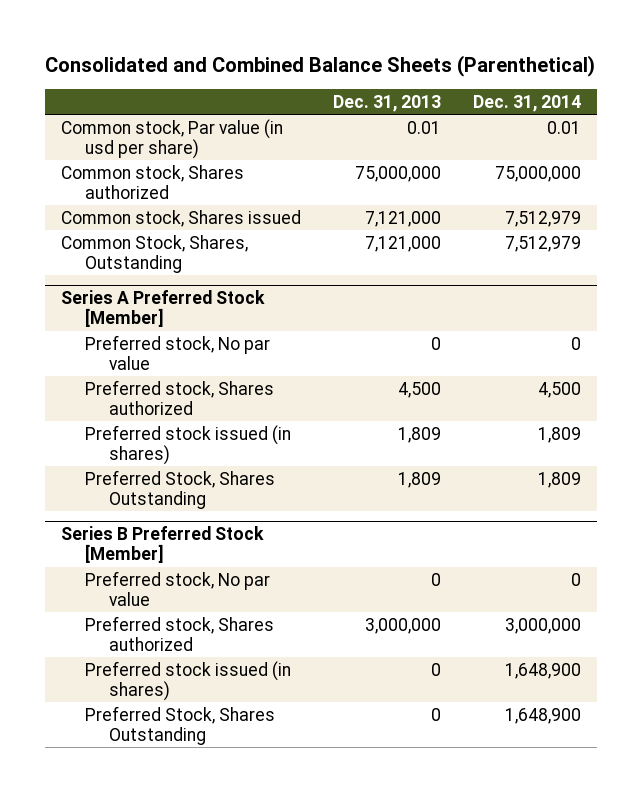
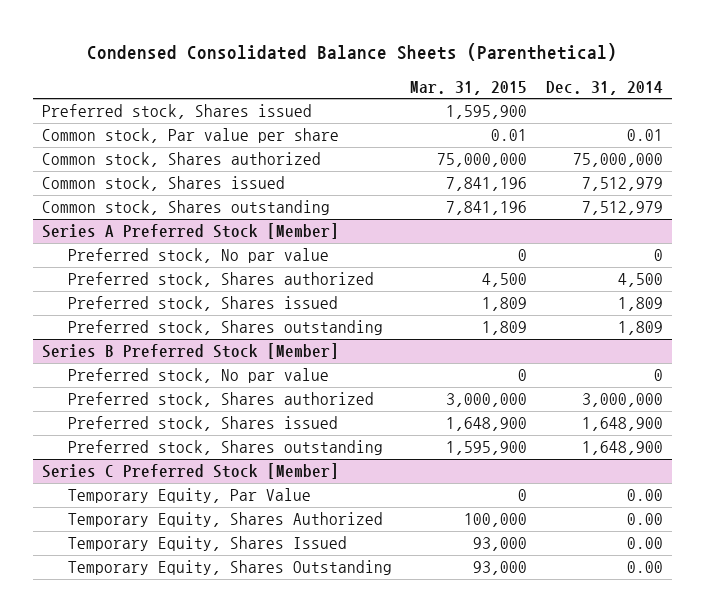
[45,55,596,78] Consolidated and Combined Balance Sheets (Parenthetical) -> [87,42,618,61] Condensed Consolidated Balance Sheets (Parenthetical)
[333,94,442,112] Dec. 31, 2013 -> none
none -> [410,80,528,95] Mar. 31, 2015
none -> [41,104,312,120] Preferred stock, Shares issued
[61,118,284,160] Common stock, Par value (in usd per share) -> [41,128,339,144] Common stock, Par value per share
[61,234,249,274] Common Stock, Shares, Outstanding -> [41,200,330,216] Common stock, Shares outstanding
[85,424,292,466] Preferred stock issued (in shares) -> [67,296,338,312] Preferred stock, Shares issued
[85,469,276,510] Preferred Stock, Shares Outstanding -> [67,320,383,336] Preferred stock, Shares outstanding
[85,660,292,702] Preferred stock issued (in shares) -> [67,416,338,432] Preferred stock, Shares issued
[85,705,276,746] Preferred Stock, Shares Outstanding -> [67,440,383,456] Preferred stock, Shares outstanding
none -> [41,463,339,480] Series C Preferred Stock [Member]
none -> [67,488,311,504] Temporary Equity, Par Value
none -> [67,512,383,528] Temporary Equity, Shares Authorized
none -> [67,536,347,552] Temporary Equity, Shares Issued
none -> [67,560,392,576] Temporary Equity, Shares Outstanding

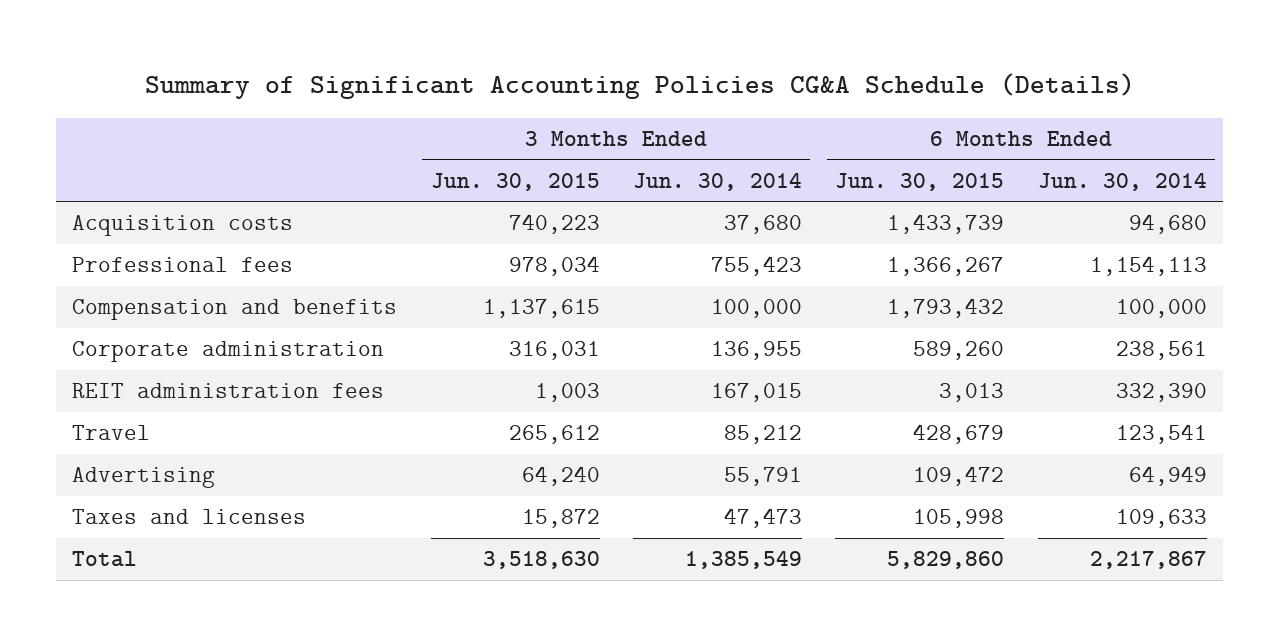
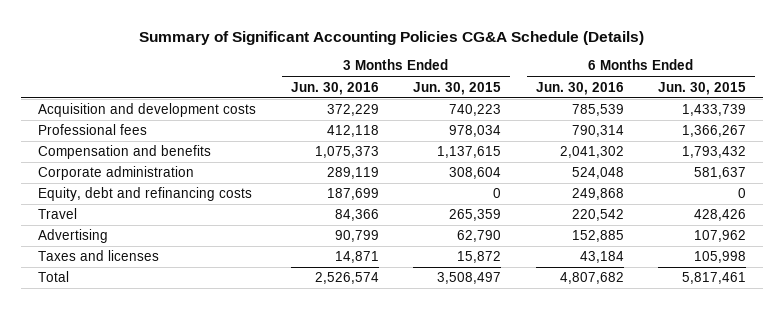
[633,172,803,191] Jun. 30, 2014 -> none
[1037,172,1207,191] Jun. 30, 2014 -> none
none -> [290,81,379,95] Jun. 30, 2016
none -> [535,81,624,95] Jun. 30, 2016
[72,215,294,237] Acquisition costs -> [37,103,256,118] Acquisition and development costs
[72,383,385,399] REIT administration fees -> none
[508,341,600,361] 316,031 -> [449,167,502,180] 308,604
[913,341,1005,361] 589,260 -> [694,167,747,180] 581,637
none -> [37,187,252,202] Equity, debt and refinancing costs
[508,425,600,445] 265,612 -> [449,209,502,222] 265,359
[913,424,1005,445] 428,679 -> [694,209,747,222] 428,426
[521,466,600,487] 64,240 -> [457,230,502,243] 62,790
[913,466,1005,487] 109,472 -> [694,230,747,243] 107,962
[482,551,600,570] 3,518,630 -> [437,272,502,285] 3,508,497
[887,551,1005,570] 5,829,860 -> [682,272,747,285] 5,817,461

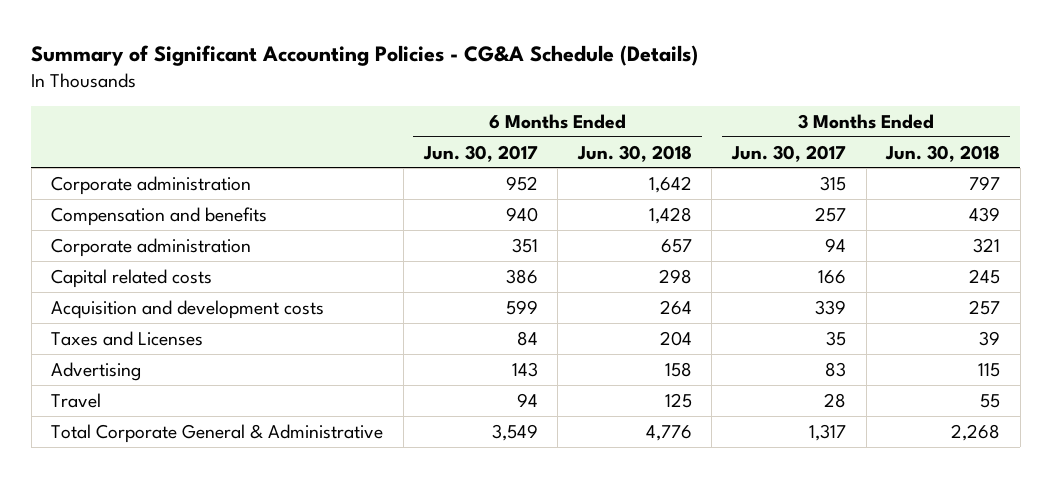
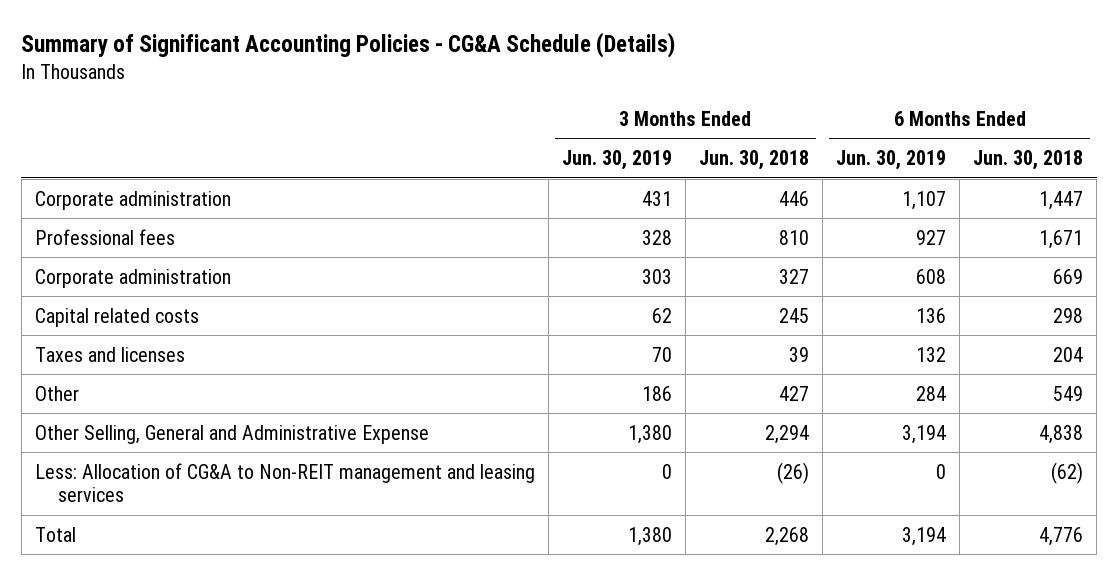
[422,144,538,162] Jun. 30, 2017 -> none
[730,144,846,162] Jun. 30, 2017 -> none
none -> [561,149,672,170] Jun. 30, 2019
none -> [836,149,947,170] Jun. 30, 2019
[51,206,268,226] Compensation and benefits -> none
[648,175,692,193] 1,642 -> [1039,190,1084,210] 1,447
[969,175,1001,190] 797 -> [779,190,810,206] 446
none -> [34,228,175,245] Professional fees
[660,238,692,253] 657 -> [1053,268,1084,284] 669
[973,237,1001,253] 321 -> [779,268,810,284] 327
[51,299,325,319] Acquisition and development costs -> none
[51,361,142,381] Advertising -> none
[51,392,102,408] Travel -> none
[51,330,204,346] Taxes and Licenses -> [34,346,185,362] Taxes and licenses
none -> [34,385,79,401] Other
none -> [34,424,429,444] Other Selling, General and Administrative Expense
none -> [34,462,535,503] Less: Allocation of CG&A to Non-REIT management and leasing services
[51,423,384,443] Total Corporate General & Administrative -> [34,526,76,542] Total

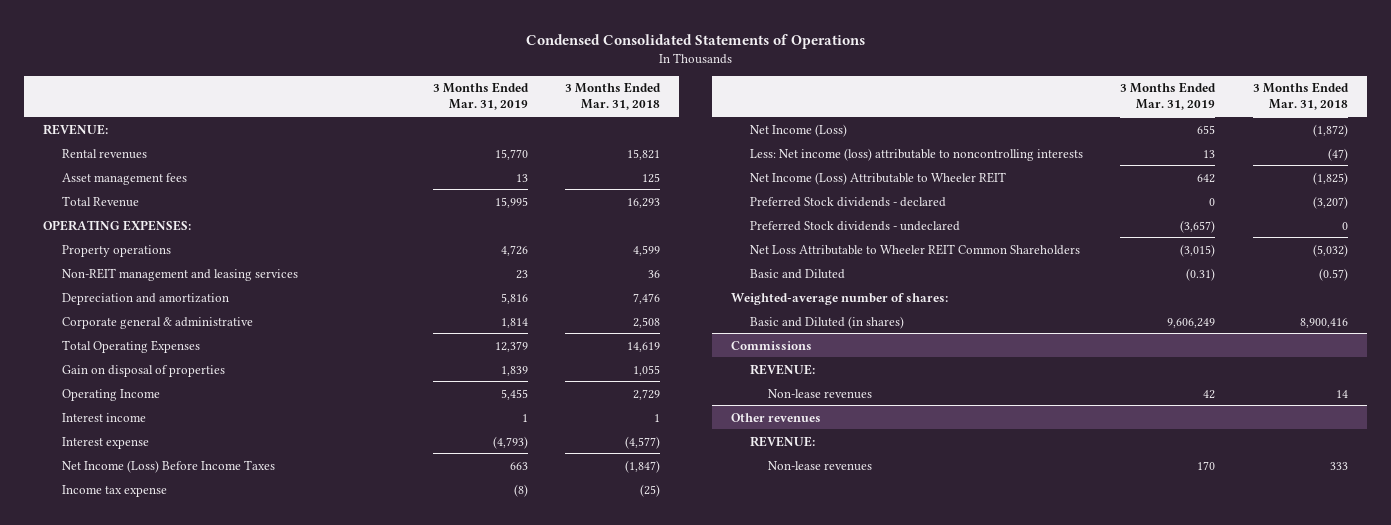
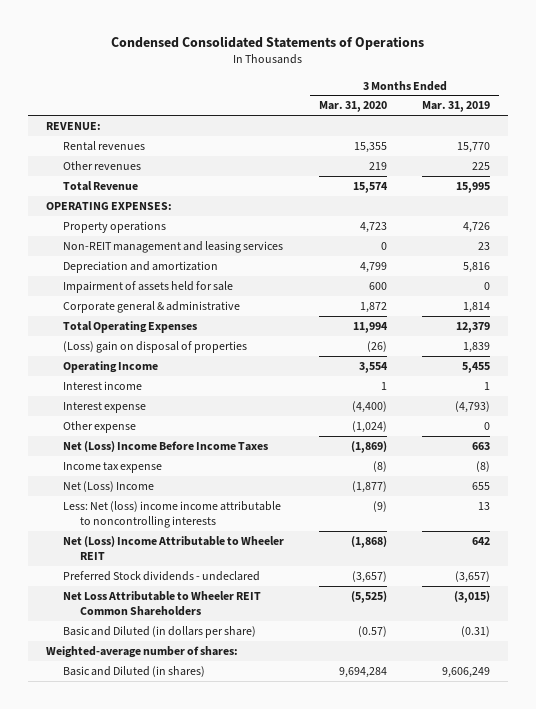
[565,82,662,111] 3 Months Ended Mar. 31, 2018 -> none
none -> [319,101,388,113] Mar. 31, 2020
[61,172,187,185] Asset management fees -> none
none -> [63,160,142,170] Other revenues
none -> [63,280,234,293] Impairment of assets held for sale
[61,364,225,377] Gain on disposal of properties -> [63,340,248,353] (Loss) gain on disposal of properties
none -> [63,420,137,433] Other expense
[61,459,275,473] Net Income (Loss) Before Income Taxes -> [63,440,269,452] Net (Loss) Income Before Income Taxes
[749,196,946,207] Preferred Stock dividends - declared -> none
[749,123,847,137] Net Income (Loss) -> [63,480,155,492] Net (Loss) Income
[749,147,1083,161] Less: Net income (loss) attributable to noncontrolling interests -> [63,500,282,528] Less: Net (loss) income income attributable to noncontrolling interests
[749,171,1006,185] Net Income (Loss) Attributable to Wheeler REIT -> [63,535,285,560] Net (Loss) Income Attributable to Wheeler REIT
[749,268,845,279] Basic and Diluted -> none
none -> [63,625,257,638] Basic and Diluted (in dollars per share)
[730,340,812,350] Commissions -> none
[749,363,815,375] REVENUE: -> none
[768,388,873,399] Non-lease revenues -> none
[730,412,821,422] Other revenues -> none
[749,435,815,447] REVENUE: -> none
[768,460,873,471] Non-lease revenues -> none

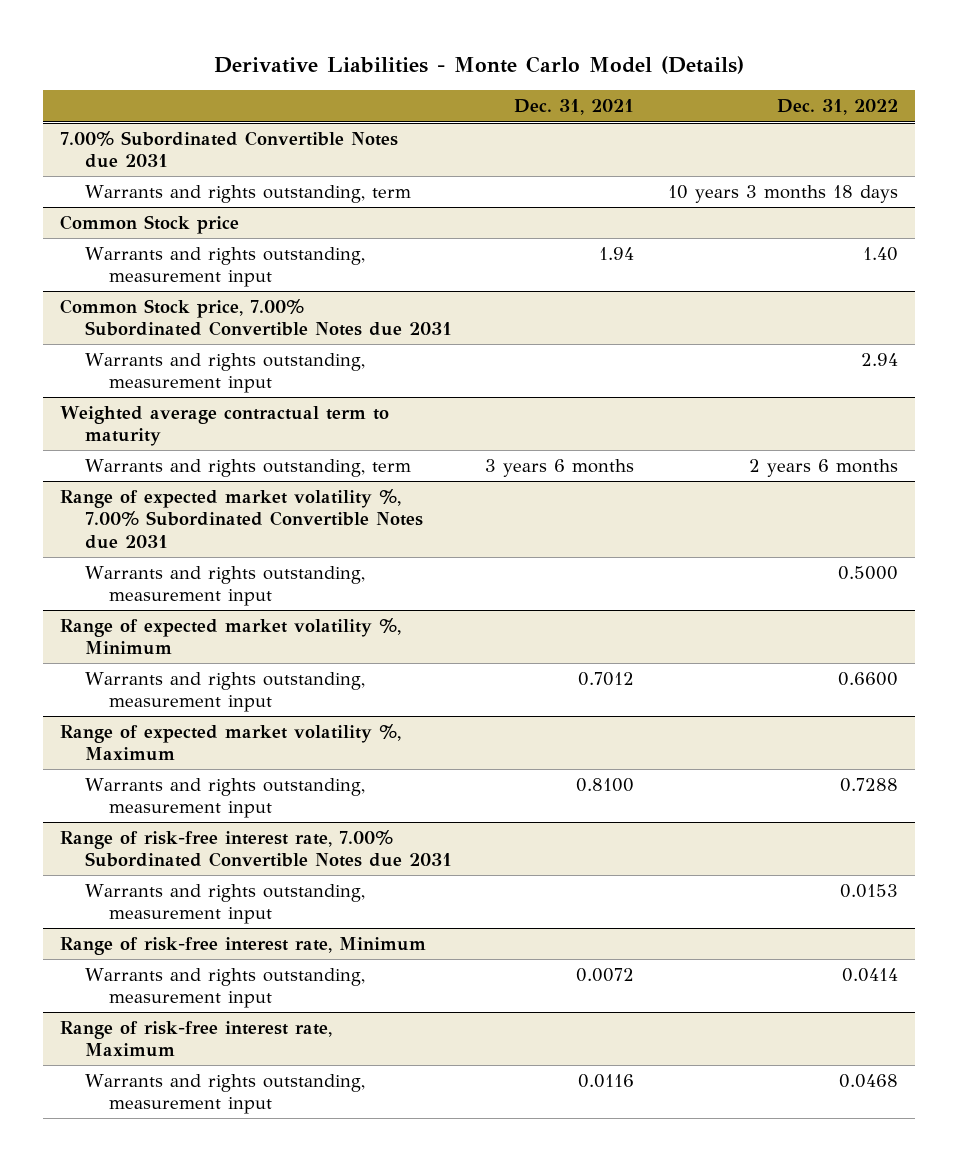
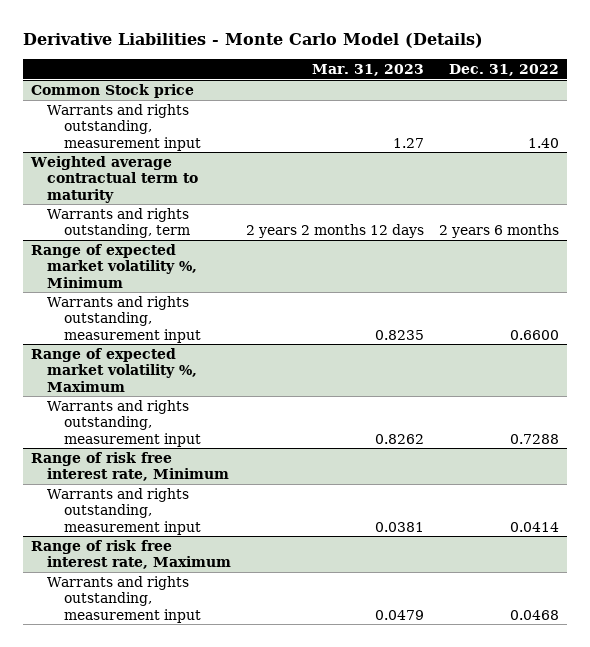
[514,99,635,116] Dec. 31, 2021 -> none
none -> [312,63,425,76] Mar. 31, 2023
[59,130,398,169] 7.00% Subordinated Convertible Notes due 2031 -> none
[84,184,411,203] Warrants and rights outstanding, term -> none
[59,298,452,337] Common Stock price, 7.00% Subordinated Convertible Notes due 2031 -> none
[84,352,365,394] Warrants and rights outstanding, measurement input -> none
[59,488,423,549] Range of expected market volatility %, 7.00% Subordinated Convertible Notes due 2031 -> none
[84,565,365,607] Warrants and rights outstanding, measurement input -> none
[59,829,452,868] Range of risk-free interest rate, 7.00% Subordinated Convertible Notes due 2031 -> none
[84,883,365,925] Warrants and rights outstanding, measurement input -> none
[59,936,426,955] Range of risk-free interest rate, Minimum -> [30,452,230,482] Range of risk free interest rate, Minimum
[59,1020,332,1058] Range of risk-free interest rate, Maximum -> [30,540,232,570] Range of risk free interest rate, Maximum

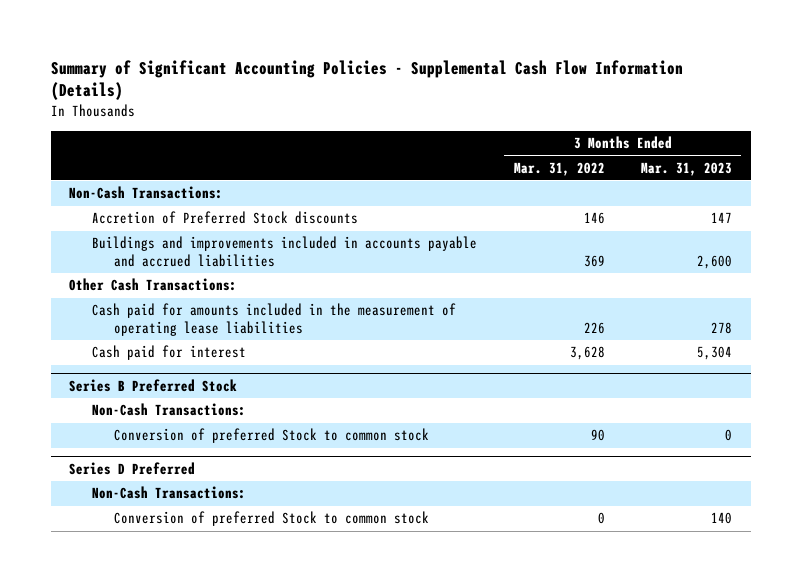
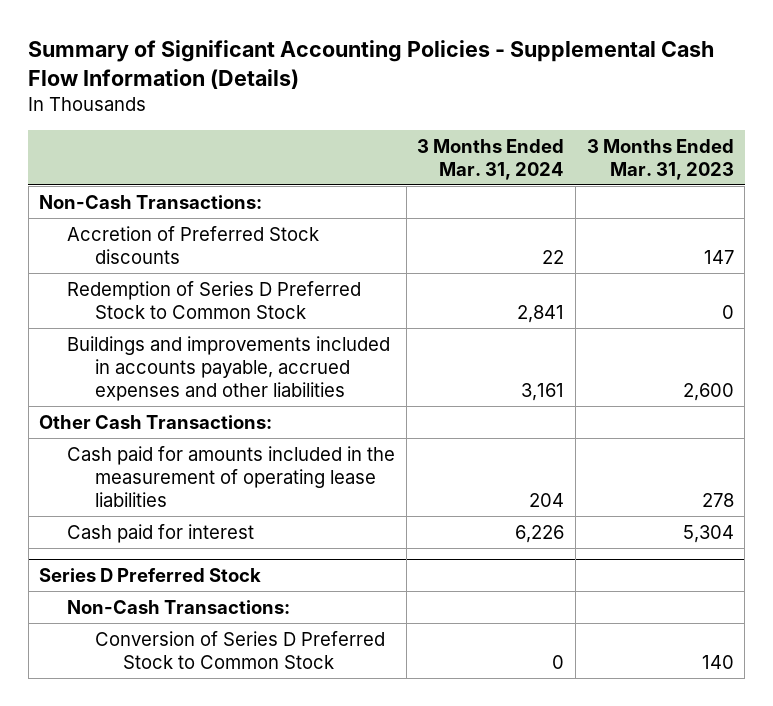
[513,161,605,176] Mar. 31, 2022 -> none
none -> [417,138,565,180] 3 Months Ended Mar. 31, 2024
none -> [67,280,362,319] Redemption of Series D Preferred Stock to Common Stock
[91,236,477,268] Buildings and improvements included in accounts payable and accrued liabilities -> [67,335,391,401] Buildings and improvements included in accounts payable, accrued expenses and other liabilities
[69,379,238,393] Series B Preferred Stock -> none
[91,403,246,417] Non-Cash Transactions: -> none
[114,428,430,444] Conversion of preferred Stock to common stock -> none
[69,462,196,476] Series D Preferred -> [39,568,262,583] Series D Preferred Stock
[114,511,430,527] Conversion of preferred Stock to common stock -> [94,630,385,669] Conversion of Series D Preferred Stock to Common Stock

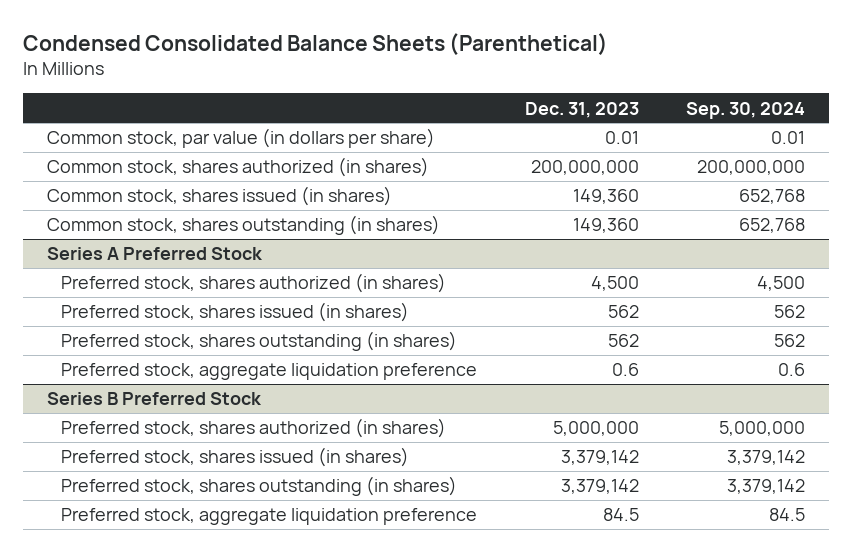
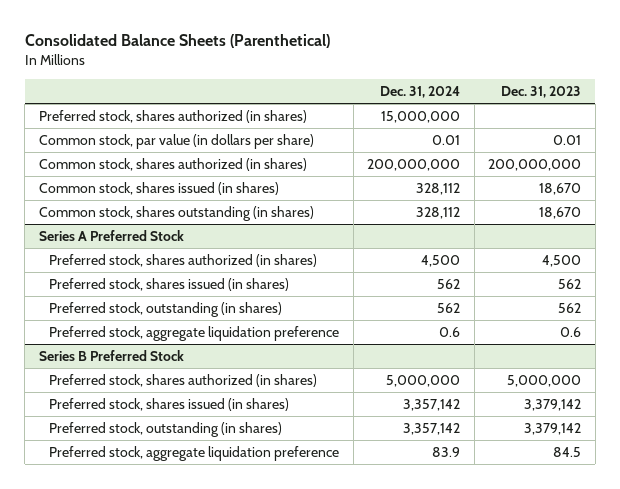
[22,32,608,55] Condensed Consolidated Balance Sheets (Parenthetical) -> [24,34,330,49] Consolidated Balance Sheets (Parenthetical)
[686,101,806,119] Sep. 30, 2024 -> none
none -> [380,85,461,98] Dec. 31, 2024
none -> [38,109,307,123] Preferred stock, shares authorized (in shares)
[572,189,639,205] 149,360 -> [539,182,582,195] 18,670
[572,218,639,234] 149,360 -> [539,206,582,219] 18,670
[61,331,458,352] Preferred stock, shares outstanding (in shares) -> [49,301,283,317] Preferred stock, outstanding (in shares)
[61,476,458,497] Preferred stock, shares outstanding (in shares) -> [49,421,283,437] Preferred stock, outstanding (in shares)

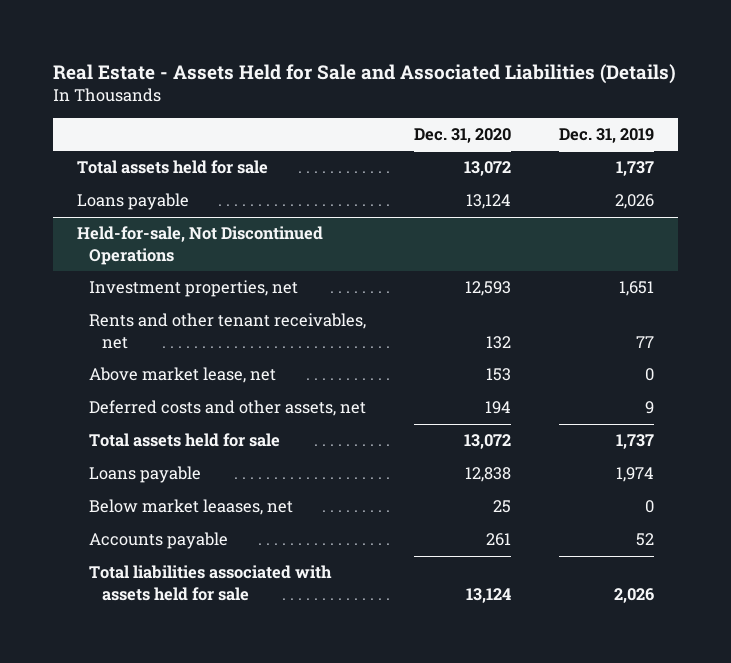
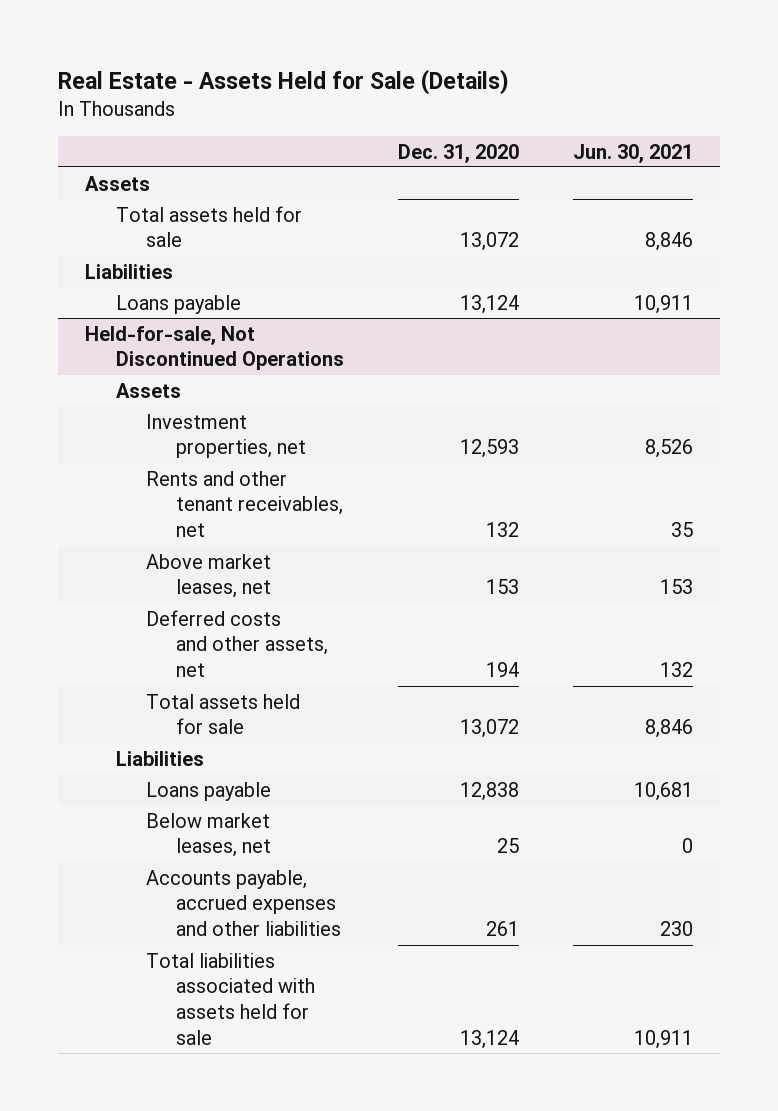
[53,64,677,85] Real Estate - Assets Held for Sale and Associated Liabilities (Details) -> [58,69,510,96] Real Estate - Assets Held for Sale (Details)
[558,128,654,144] Dec. 31, 2019 -> none
none -> [572,143,693,163] Jun. 30, 2021
none -> [85,175,151,191] Assets
none -> [85,263,174,279] Liabilities
none -> [115,382,181,398] Assets
[89,367,277,384] Above market lease, net -> [145,553,272,599] Above market leases, net
none -> [115,750,204,766] Liabilities
[89,499,294,516] Below market leaases, net -> [145,812,272,858] Below market leases, net
[89,532,229,550] Accounts payable -> [145,869,342,937] Accounts payable, accrued expenses and other liabilities

